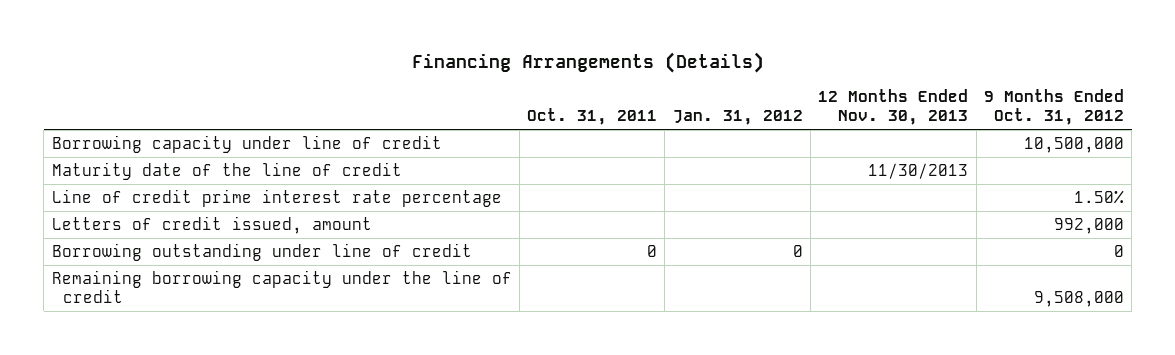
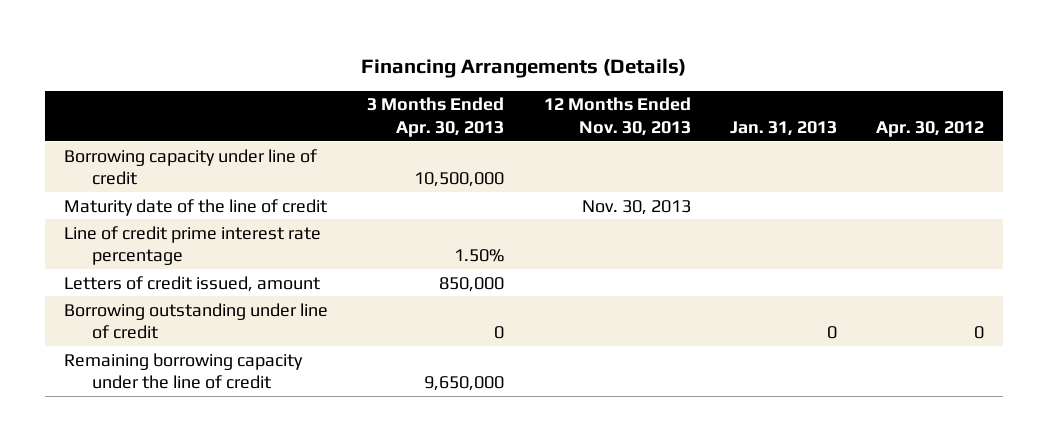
[527,107,658,125] Oct. 31, 2011 -> none
[672,109,803,125] Jan. 31, 2012 -> none
[983,89,1124,125] 9 Months Ended Oct. 31, 2012 -> none
none -> [367,97,505,137] 3 Months Ended Apr. 30, 2013
none -> [729,120,837,136] Jan. 31, 2013
none -> [875,120,984,137] Apr. 30, 2012
[868,163,969,180] 11/30/2013 -> [581,199,691,215] Nov. 30, 2013

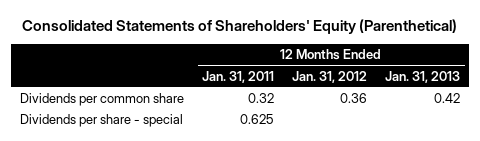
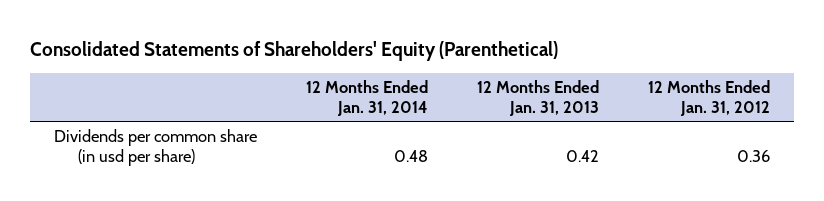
[202,70,275,83] Jan. 31, 2011 -> none
none -> [306,79,429,116] 12 Months Ended Jan. 31, 2014
[20,114,184,128] Dividends per share - special -> none
[20,93,185,107] Dividends per common share -> [54,129,258,167] Dividends per common share (in usd per share)

